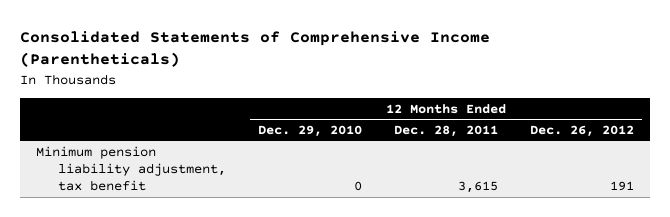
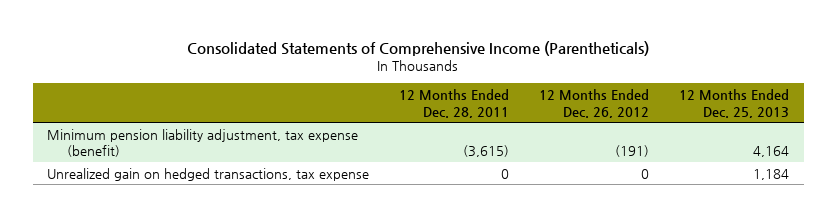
[258,124,363,137] Dec. 29, 2010 -> none
none -> [678,88,789,118] 12 Months Ended Dec. 25, 2013
[36,145,227,192] Minimum pension liability adjustment, tax benefit -> [47,128,359,158] Minimum pension liability adjustment, tax expense (benefit)
[457,181,498,194] 3,615 -> [463,145,510,158] (3,615)
[609,181,634,192] 191 -> [615,145,650,158] (191)
none -> [47,167,370,181] Unrealized gain on hedged transactions, tax expense

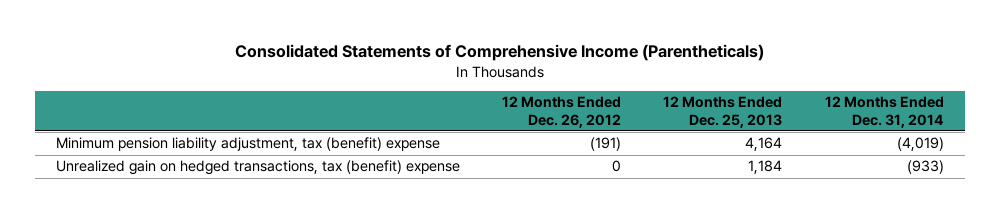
[399,88,510,118] 12 Months Ended Dec. 28, 2011 -> none
none -> [824,96,944,128] 12 Months Ended Dec. 31, 2014
[47,128,359,158] Minimum pension liability adjustment, tax expense (benefit) -> [55,137,440,152] Minimum pension liability adjustment, tax (benefit) expense
[47,167,370,181] Unrealized gain on hedged transactions, tax expense -> [55,160,460,176] Unrealized gain on hedged transactions, tax (benefit) expense

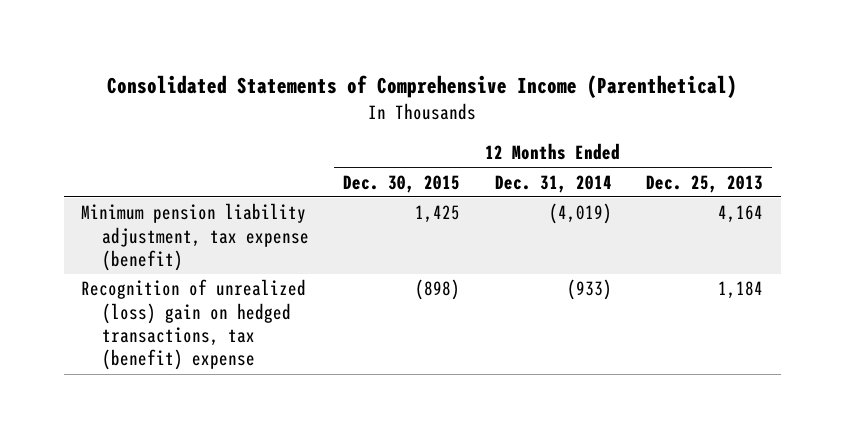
[234,44,764,62] Consolidated Statements of Comprehensive Income (Parentheticals) -> [107,75,738,99] Consolidated Statements of Comprehensive Income (Parenthetical)
[502,96,622,128] 12 Months Ended Dec. 26, 2012 -> none
none -> [343,174,461,193] Dec. 30, 2015
[55,137,440,152] Minimum pension liability adjustment, tax (benefit) expense -> [81,203,309,272] Minimum pension liability adjustment, tax expense (benefit)
[55,160,460,176] Unrealized gain on hedged transactions, tax (benefit) expense -> [81,279,307,371] Recognition of unrealized (loss) gain on hedged transactions, tax (benefit) expense

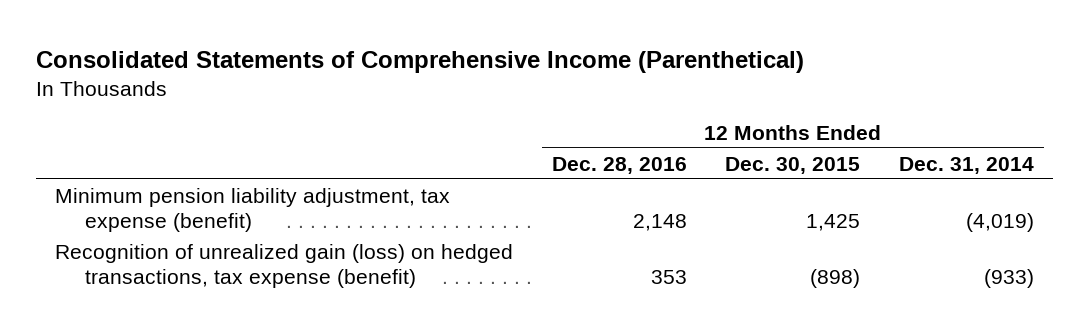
[646,174,764,193] Dec. 25, 2013 -> none
none -> [551,156,687,174] Dec. 28, 2016
[81,279,307,371] Recognition of unrealized (loss) gain on hedged transactions, tax (benefit) expense -> [55,243,514,288] Recognition of unrealized gain (loss) on hedged transactions, tax expense (benefit)

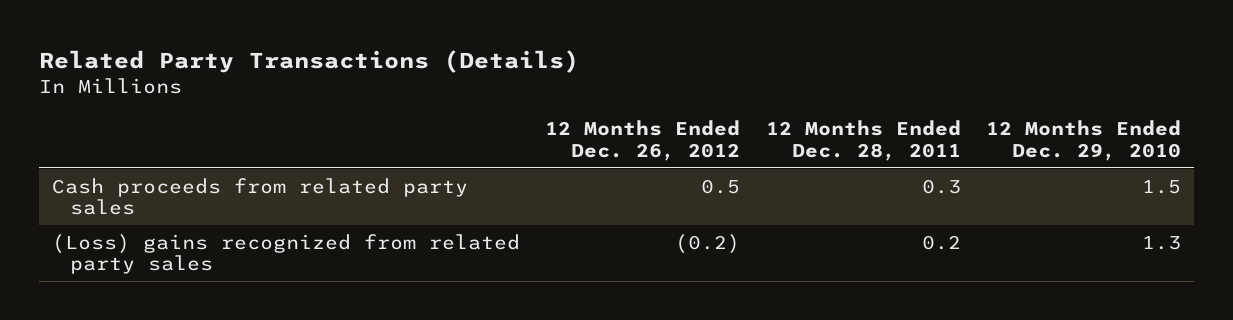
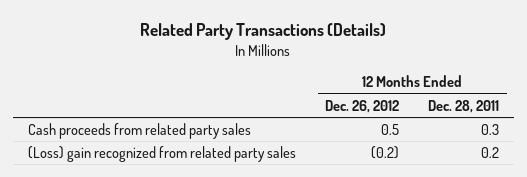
[986,120,1182,162] 12 Months Ended Dec. 29, 2010 -> none
[51,233,520,275] (Loss) gains recognized from related party sales -> [27,146,296,163] (Loss) gain recognized from related party sales

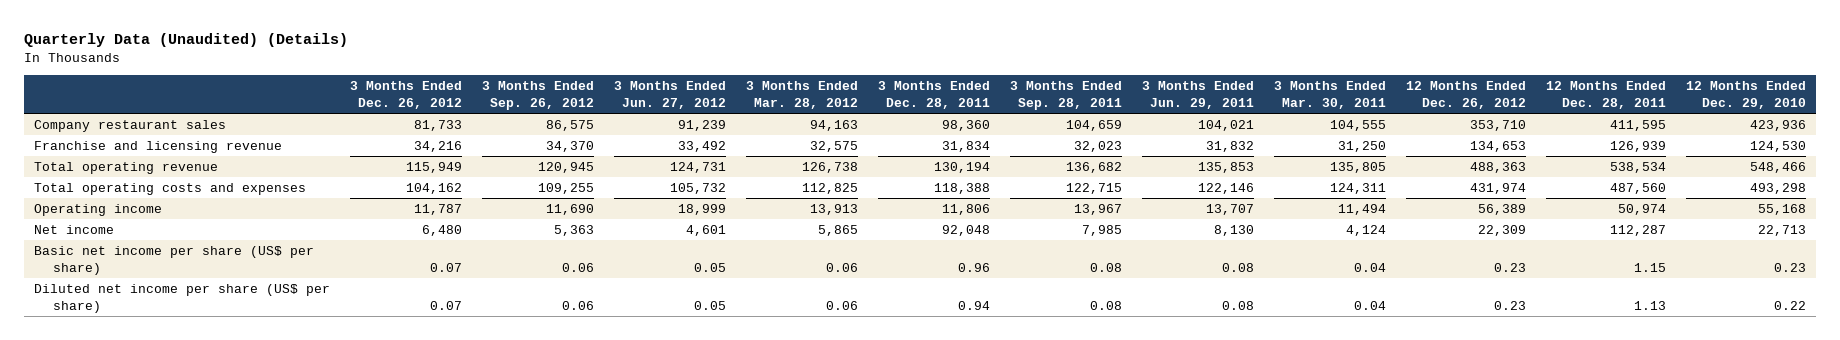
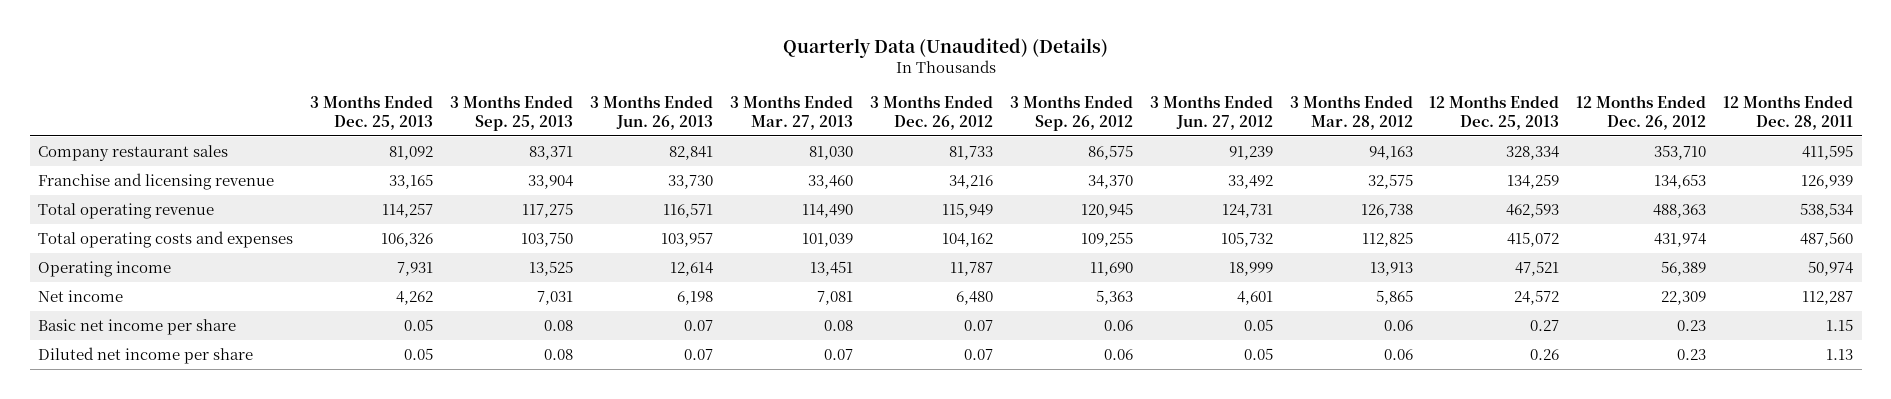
[878,81,991,109] 3 Months Ended Dec. 28, 2011 -> none
[1010,81,1123,110] 3 Months Ended Sep. 28, 2011 -> none
[1142,81,1255,109] 3 Months Ended Jun. 29, 2011 -> none
[1274,81,1387,109] 3 Months Ended Mar. 30, 2011 -> none
[1686,81,1807,109] 12 Months Ended Dec. 29, 2010 -> none
none -> [310,95,434,130] 3 Months Ended Dec. 25, 2013
none -> [449,95,573,131] 3 Months Ended Sep. 25, 2013
none -> [589,95,713,130] 3 Months Ended Jun. 26, 2013
none -> [729,95,853,130] 3 Months Ended Mar. 27, 2013
none -> [1429,95,1560,130] 12 Months Ended Dec. 25, 2013
[34,245,315,275] Basic net income per share (US$ per share) -> [38,318,237,335] Basic net income per share
[34,283,331,313] Diluted net income per share (US$ per share) -> [38,346,254,364] Diluted net income per share

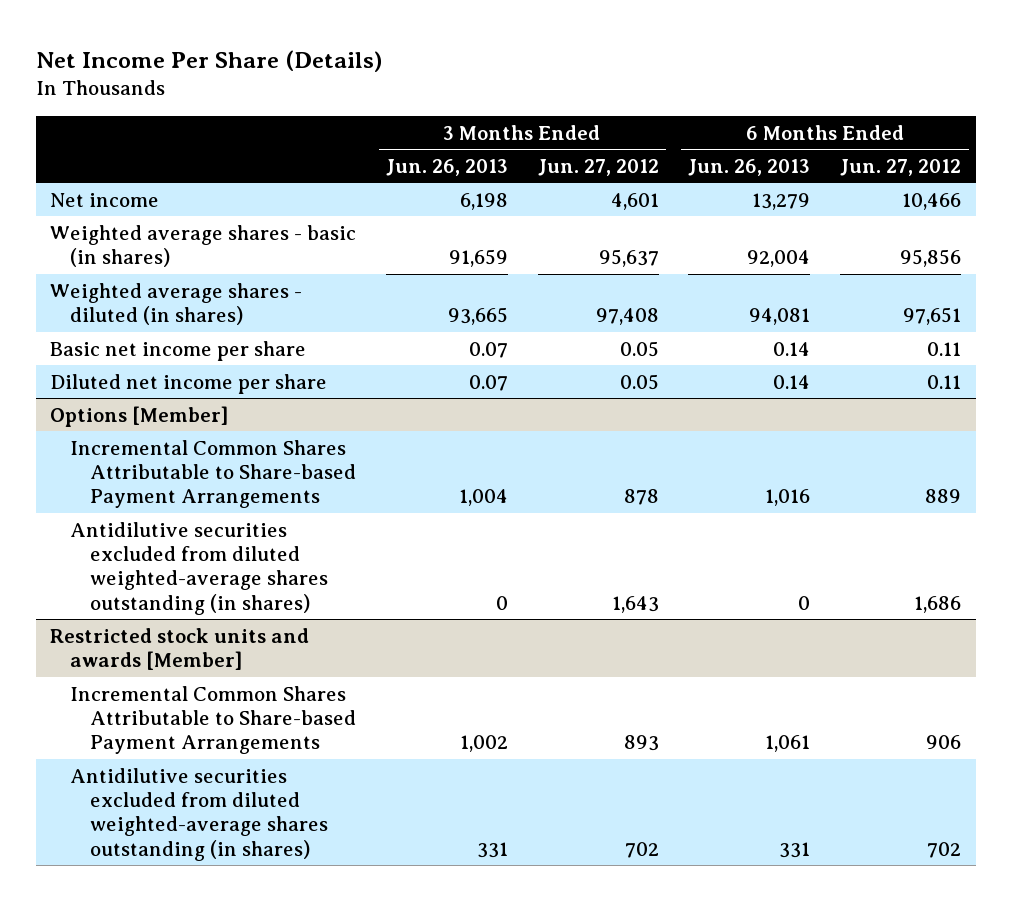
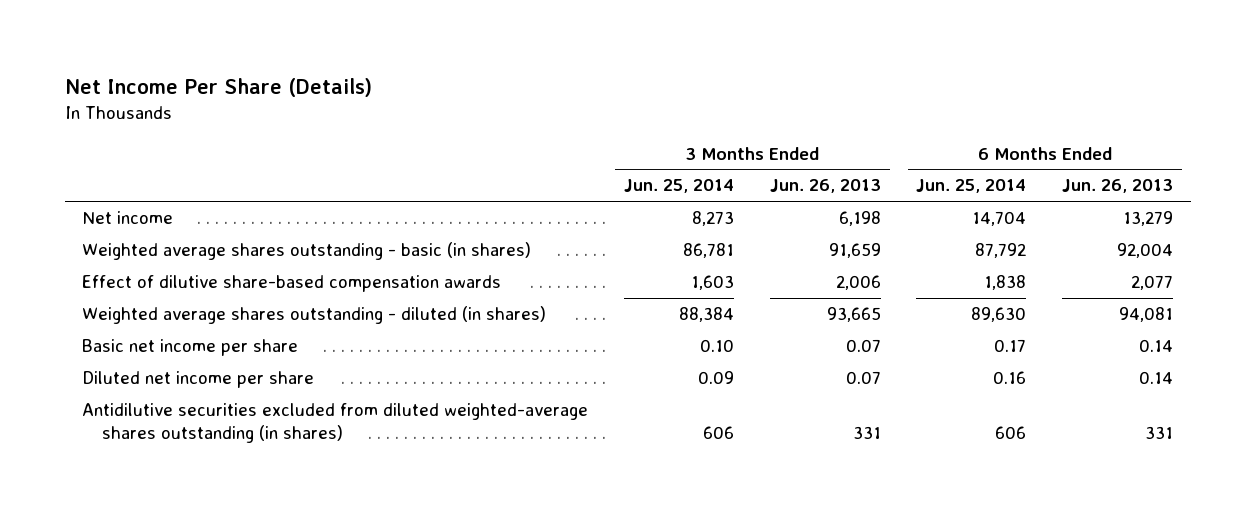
[537,158,659,176] Jun. 27, 2012 -> none
[840,158,962,176] Jun. 27, 2012 -> none
none -> [624,179,735,194] Jun. 25, 2014
none -> [916,179,1027,194] Jun. 25, 2014
[50,224,357,268] Weighted average shares - basic (in shares) -> [82,242,532,261] Weighted average shares outstanding - basic (in shares)
none -> [82,275,502,293] Effect of dilutive share-based compensation awards
[50,282,303,326] Weighted average shares - diluted (in shares) -> [82,306,547,325] Weighted average shares outstanding - diluted (in shares)
[50,405,229,427] Options [Member] -> none
[69,439,356,509] Incremental Common Shares Attributable to Share-based Payment Arrangements -> none
[69,521,328,615] Antidilutive securities excluded from diluted weighted-average shares outstanding (in shares) -> none
[50,627,310,671] Restricted stock units and awards [Member] -> none
[69,685,356,755] Incremental Common Shares Attributable to Share-based Payment Arrangements -> none

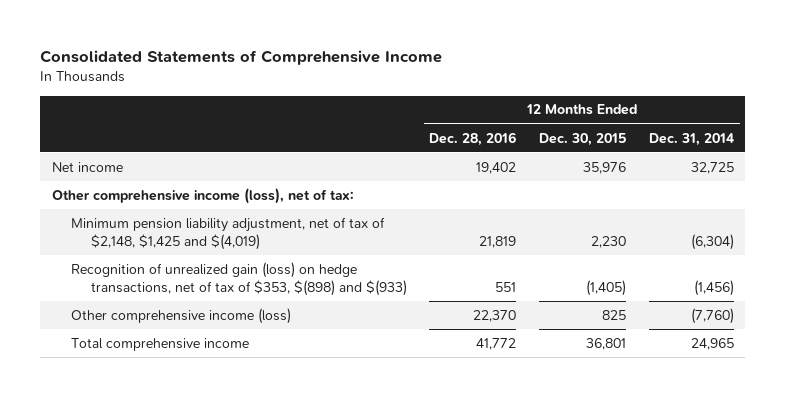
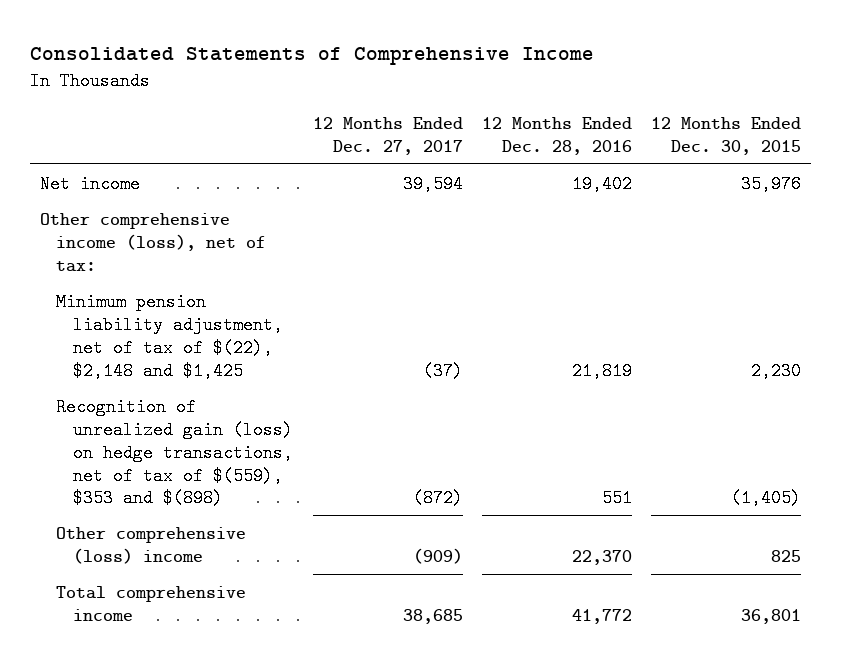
[648,132,734,146] Dec. 31, 2014 -> none
none -> [312,116,463,155] 12 Months Ended Dec. 27, 2017
[71,216,386,250] Minimum pension liability adjustment, net of tax of $2,148, $1,425 and $(4,019) -> [56,292,284,380] Minimum pension liability adjustment, net of tax of $(22), $2,148 and $1,425
[71,261,407,296] Recognition of unrealized gain (loss) on hedge transactions, net of tax of $353, $(898) and $(933) -> [56,397,294,508] Recognition of unrealized gain (loss) on hedge transactions, net of tax of $(559), $353 and $(898)
[71,307,292,324] Other comprehensive income (loss) -> [56,526,247,564] Other comprehensive (loss) income

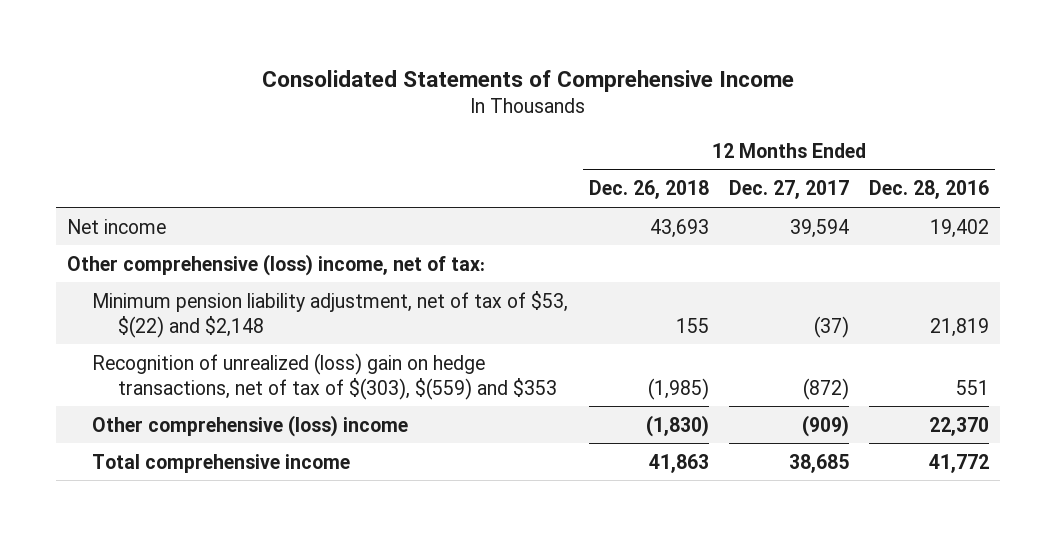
[651,116,802,155] 12 Months Ended Dec. 30, 2015 -> none
none -> [588,180,709,200] Dec. 26, 2018
[39,212,267,272] Other comprehensive income (loss), net of tax: -> [66,253,485,276] Other comprehensive (loss) income, net of tax:
[56,292,284,380] Minimum pension liability adjustment, net of tax of $(22), $2,148 and $1,425 -> [92,290,569,338] Minimum pension liability adjustment, net of tax of $53, $(22) and $2,148
[56,397,294,508] Recognition of unrealized gain (loss) on hedge transactions, net of tax of $(559), $353 and $(898) -> [92,352,557,400] Recognition of unrealized (loss) gain on hedge transactions, net of tax of $(303), $(559) and $353

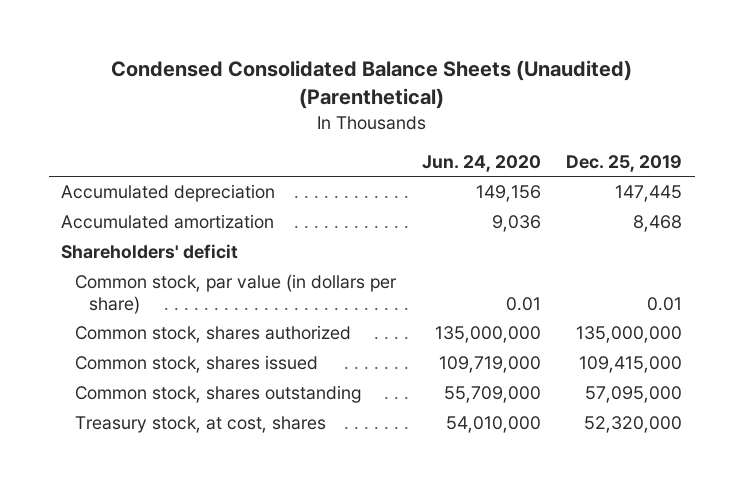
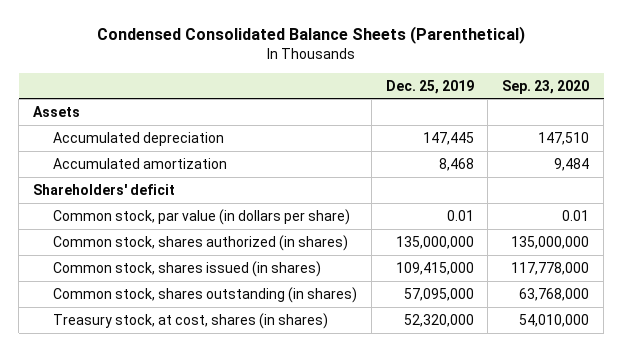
[110,60,632,110] Condensed Consolidated Balance Sheets (Unaudited) (Parenthetical) -> [97,26,526,45] Condensed Consolidated Balance Sheets (Parenthetical)
[421,154,541,172] Jun. 24, 2020 -> none
none -> [502,79,590,94] Sep. 23, 2020
none -> [33,105,81,117] Assets
[75,325,352,344] Common stock, shares authorized -> [52,234,348,251] Common stock, shares authorized (in shares)
[75,355,319,374] Common stock, shares issued -> [52,260,321,277] Common stock, shares issued (in shares)
[75,385,362,404] Common stock, shares outstanding -> [52,286,357,303] Common stock, shares outstanding (in shares)
[75,416,327,434] Treasury stock, at cost, shares -> [52,312,328,329] Treasury stock, at cost, shares (in shares)

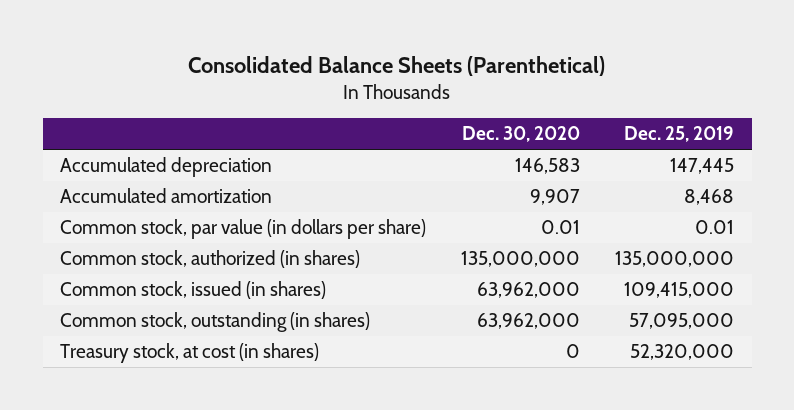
[97,26,526,45] Condensed Consolidated Balance Sheets (Parenthetical) -> [188,55,606,76] Consolidated Balance Sheets (Parenthetical)
[502,79,590,94] Sep. 23, 2020 -> none
none -> [462,126,581,143] Dec. 30, 2020
[33,105,81,117] Assets -> none
[33,183,176,195] Shareholders' deficit -> none
[52,234,348,251] Common stock, shares authorized (in shares) -> [60,250,361,269] Common stock, authorized (in shares)
[52,260,321,277] Common stock, shares issued (in shares) -> [60,281,327,300] Common stock, issued (in shares)
[52,286,357,303] Common stock, shares outstanding (in shares) -> [60,312,371,333] Common stock, outstanding (in shares)
[52,312,328,329] Treasury stock, at cost, shares (in shares) -> [60,343,320,364] Treasury stock, at cost (in shares)

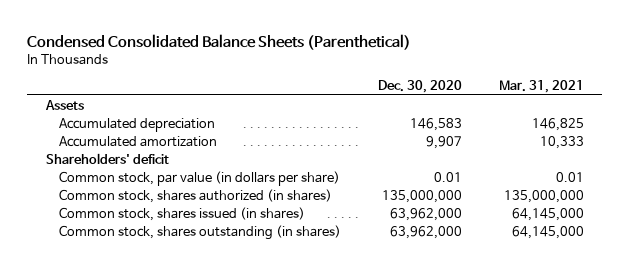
[188,55,606,76] Consolidated Balance Sheets (Parenthetical) -> [27,33,412,50] Condensed Consolidated Balance Sheets (Parenthetical)
[624,126,735,143] Dec. 25, 2019 -> none
none -> [498,80,584,94] Mar. 31, 2021
none -> [44,99,84,110] Assets
none -> [45,152,169,164] Shareholders' deficit
[60,343,320,364] Treasury stock, at cost (in shares) -> none
[60,250,361,269] Common stock, authorized (in shares) -> [58,188,332,203] Common stock, shares authorized (in shares)
[60,281,327,300] Common stock, issued (in shares) -> [58,206,305,221] Common stock, shares issued (in shares)
[60,312,371,333] Common stock, outstanding (in shares) -> [58,224,341,240] Common stock, shares outstanding (in shares)

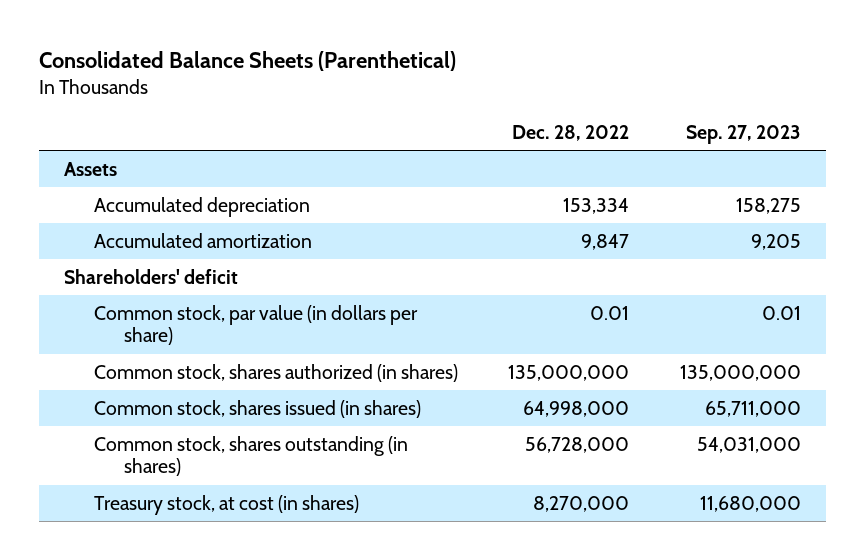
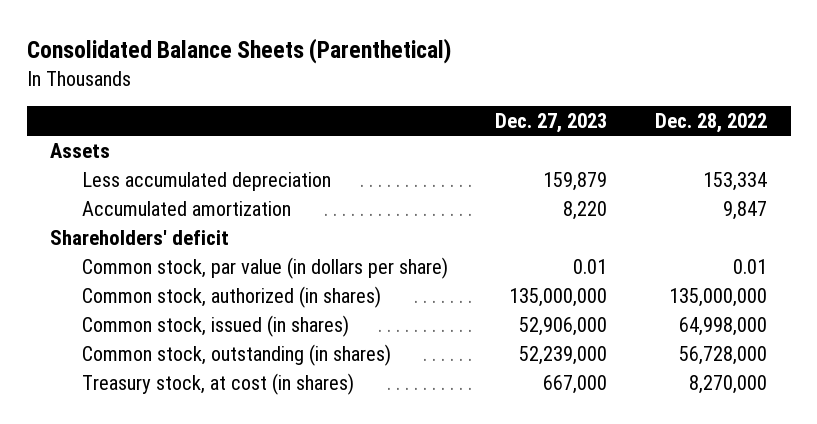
[685,124,801,144] Sep. 27, 2023 -> none
none -> [495,113,608,134] Dec. 27, 2023
[93,196,310,217] Accumulated depreciation -> [81,171,331,191] Less accumulated depreciation
[93,363,458,382] Common stock, shares authorized (in shares) -> [81,285,381,308] Common stock, authorized (in shares)
[93,399,421,418] Common stock, shares issued (in shares) -> [81,314,349,337] Common stock, issued (in shares)
[93,435,408,477] Common stock, shares outstanding (in shares) -> [81,343,391,366] Common stock, outstanding (in shares)

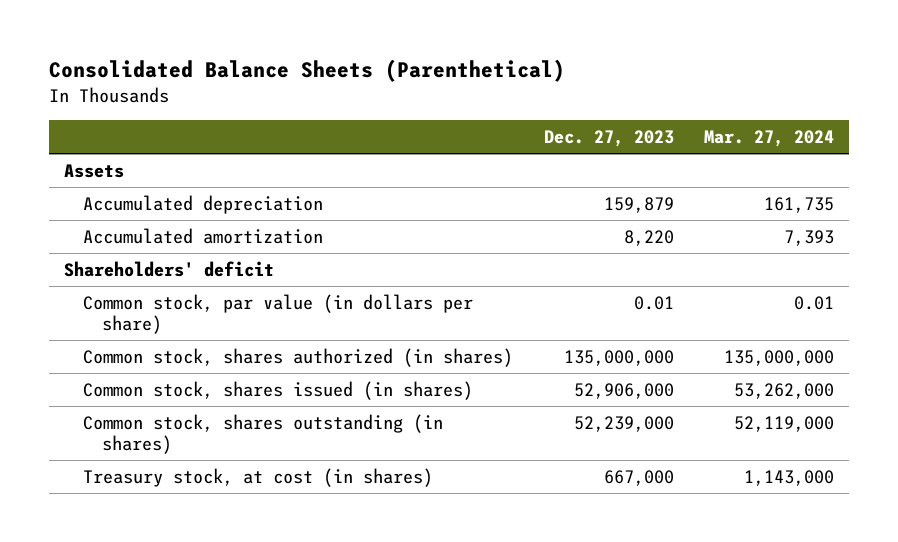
[654,113,767,134] Dec. 28, 2022 -> none
none -> [703,129,834,147] Mar. 27, 2024
[81,171,331,191] Less accumulated depreciation -> [83,194,324,214] Accumulated depreciation
[81,285,381,308] Common stock, authorized (in shares) -> [83,347,514,367] Common stock, shares authorized (in shares)
[81,314,349,337] Common stock, issued (in shares) -> [83,380,474,400] Common stock, shares issued (in shares)
[81,343,391,366] Common stock, outstanding (in shares) -> [83,413,444,454] Common stock, shares outstanding (in shares)

